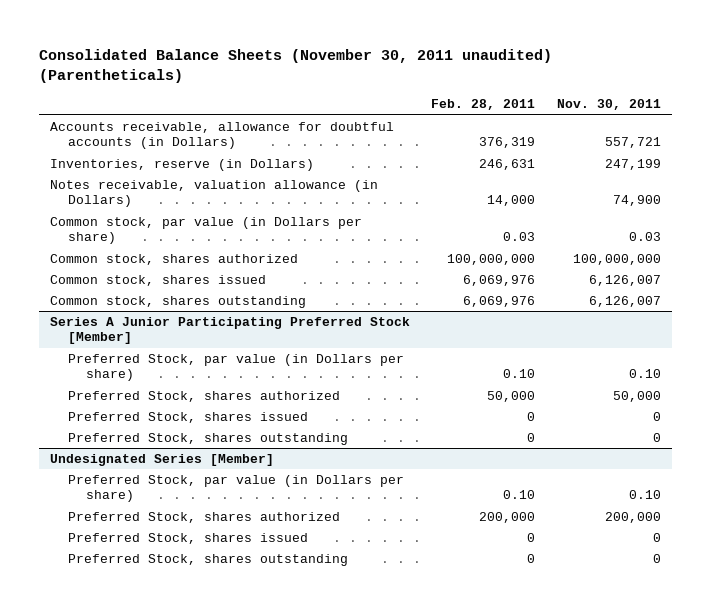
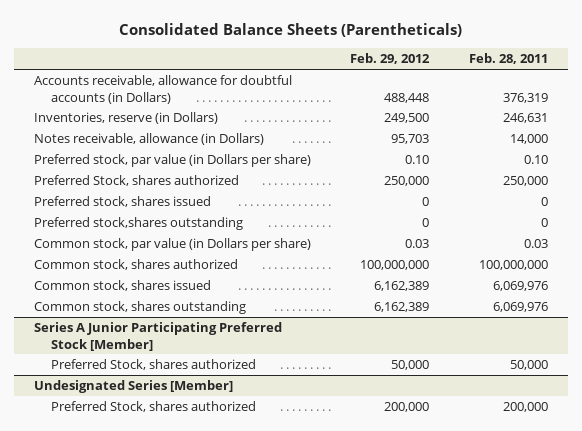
[39,48,553,84] Consolidated Balance Sheets (November 30, 2011 unaudited) (Parentheticals) -> [118,22,462,37] Consolidated Balance Sheets (Parentheticals)
[557,99,662,111] Nov. 30, 2011 -> none
none -> [350,53,431,65] Feb. 29, 2012
[49,180,378,208] Notes receivable, valuation allowance (in Dollars) -> [33,133,264,146] Notes receivable, allowance (in Dollars)
none -> [33,154,311,168] Preferred stock, par value (in Dollars per share)
none -> [33,175,239,187] Preferred Stock, shares authorized
none -> [33,196,211,208] Preferred stock, shares issued
none -> [33,217,243,231] Preferred stock,shares outstanding
[68,354,405,382] Preferred Stock, par value (in Dollars per share) -> none
[68,412,309,424] Preferred Stock, shares issued -> none
[68,433,349,446] Preferred Stock, shares outstanding -> none
[68,475,405,503] Preferred Stock, par value (in Dollars per share) -> none
[68,533,309,545] Preferred Stock, shares issued -> none
[68,554,349,567] Preferred Stock, shares outstanding -> none

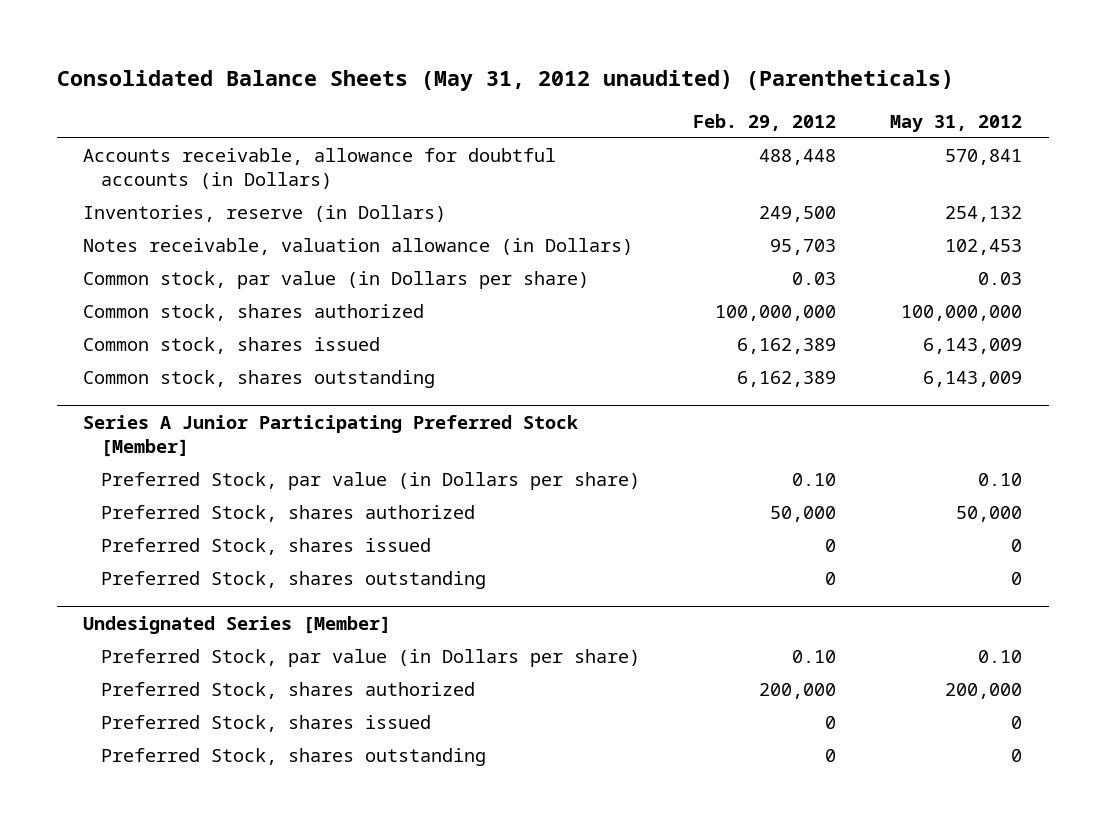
[118,22,462,37] Consolidated Balance Sheets (Parentheticals) -> [56,69,954,91] Consolidated Balance Sheets (May 31, 2012 unaudited) (Parentheticals)
[468,53,548,65] Feb. 28, 2011 -> none
none -> [889,114,1022,132] May 31, 2012
[33,154,311,168] Preferred stock, par value (in Dollars per share) -> none
[33,175,239,187] Preferred Stock, shares authorized -> none
[33,196,211,208] Preferred stock, shares issued -> none
[33,217,243,231] Preferred stock,shares outstanding -> none
[33,133,264,146] Notes receivable, allowance (in Dollars) -> [83,238,634,256] Notes receivable, valuation allowance (in Dollars)
none -> [100,472,640,491] Preferred Stock, par value (in Dollars per share)
none -> [100,538,431,556] Preferred Stock, shares issued
none -> [100,571,486,590] Preferred Stock, shares outstanding
none -> [100,649,640,668] Preferred Stock, par value (in Dollars per share)
none -> [100,715,431,733] Preferred Stock, shares issued
none -> [100,748,486,767] Preferred Stock, shares outstanding

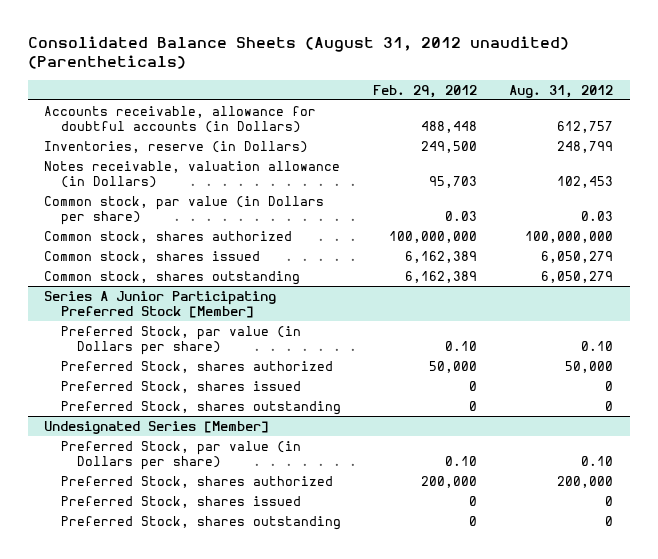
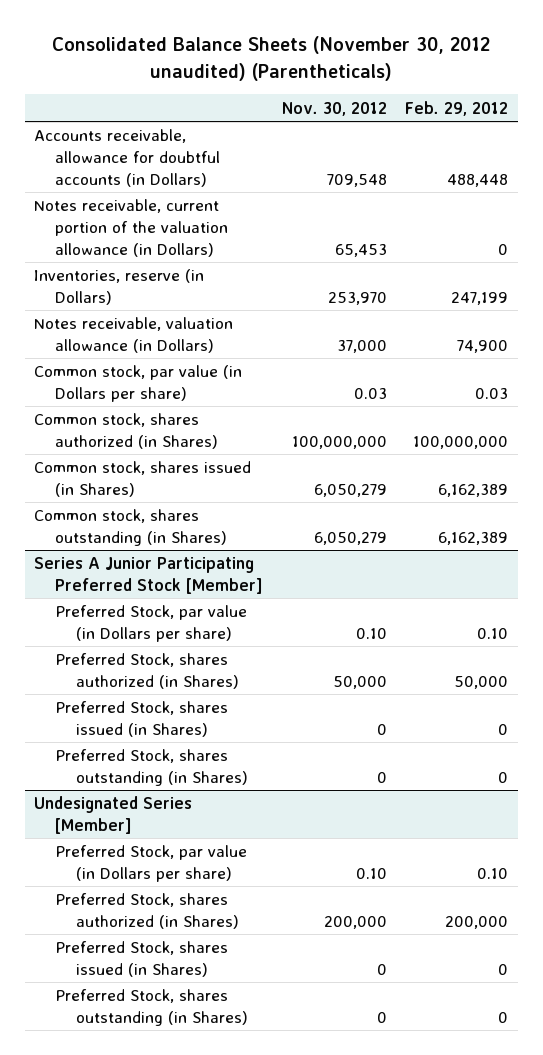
[27,35,569,70] Consolidated Balance Sheets (August 31, 2012 unaudited) (Parentheticals) -> [52,36,491,81] Consolidated Balance Sheets (November 30, 2012 unaudited) (Parentheticals)
[509,84,614,98] Aug. 31, 2012 -> none
none -> [281,101,387,116] Nov. 30, 2012
none -> [34,199,229,257] Notes receivable, current portion of the valuation allowance (in Dollars)
[420,140,477,153] 249,500 -> [451,291,509,305] 247,199
[428,175,477,188] 95,703 -> [457,339,509,353] 74,900
[44,230,293,243] Common stock, shares authorized -> [34,413,219,449] Common stock, shares authorized (in Shares)
[44,250,261,263] Common stock, shares issued -> [34,461,252,497] Common stock, shares issued (in Shares)
[44,270,301,285] Common stock, shares outstanding -> [34,509,228,546] Common stock, shares outstanding (in Shares)
[60,360,333,373] Preferred Stock, shares authorized -> [55,653,240,689] Preferred Stock, shares authorized (in Shares)
[60,380,301,393] Preferred Stock, shares issued -> [55,701,229,737] Preferred Stock, shares issued (in Shares)
[60,400,341,415] Preferred Stock, shares outstanding -> [55,749,249,786] Preferred Stock, shares outstanding (in Shares)
[60,475,333,488] Preferred Stock, shares authorized -> [55,893,240,929] Preferred Stock, shares authorized (in Shares)
[60,495,301,508] Preferred Stock, shares issued -> [55,941,229,977] Preferred Stock, shares issued (in Shares)
[60,515,341,530] Preferred Stock, shares outstanding -> [55,989,249,1026] Preferred Stock, shares outstanding (in Shares)

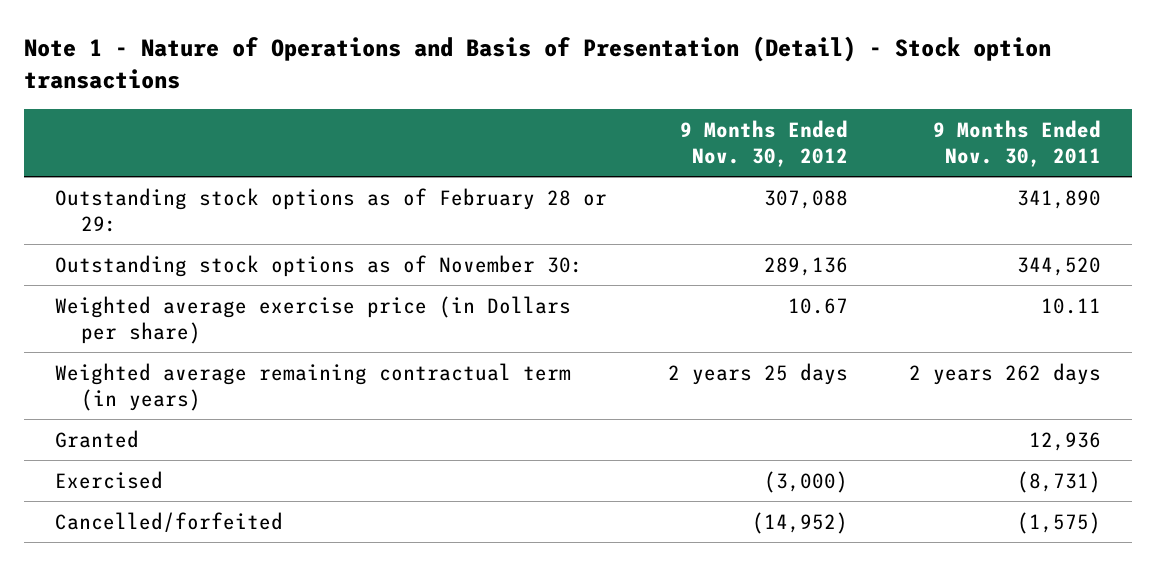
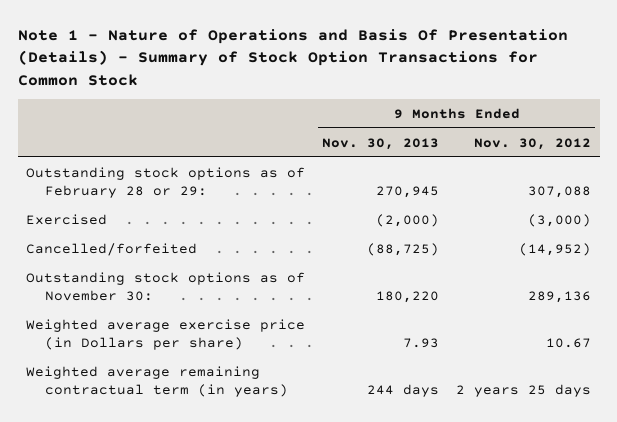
[24,36,1052,90] Note 1 - Nature of Operations and Basis of Presentation (Detail) - Stock option transactions -> [17,29,568,86] Note 1 - Nature of Operations and Basis Of Presentation (Details) - Summary of Stock Option Transactions for Common Stock
[933,119,1102,167] 9 Months Ended Nov. 30, 2011 -> none
none -> [322,137,440,150] Nov. 30, 2013
[55,470,164,489] Exercised -> [26,213,108,225] Exercised
[55,511,284,532] Cancelled/forfeited -> [26,242,198,256] Cancelled/forfeited
[55,429,140,448] Granted -> none

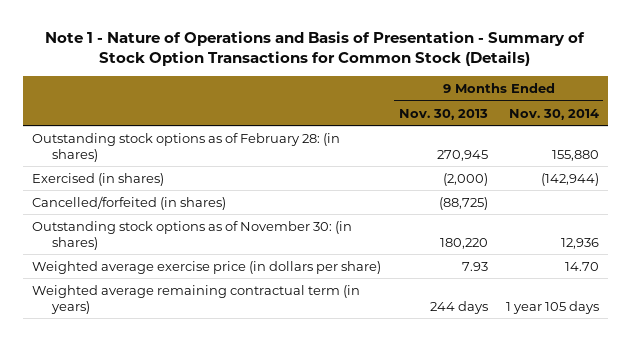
[17,29,568,86] Note 1 - Nature of Operations and Basis Of Presentation (Details) - Summary of Stock Option Transactions for Common Stock -> [45,30,586,67] Note 1 - Nature of Operations and Basis of Presentation - Summary of Stock Option Transactions for Common Stock (Details)
[474,137,592,150] Nov. 30, 2012 -> none
none -> [508,108,599,120] Nov. 30, 2014
[26,166,306,198] Outstanding stock options as of February 28 or 29: -> [31,132,340,162] Outstanding stock options as of February 28: (in shares)
[26,213,108,225] Exercised -> [31,172,164,186] Exercised (in shares)
[26,242,198,256] Cancelled/forfeited -> [31,195,226,210] Cancelled/forfeited (in shares)
[26,271,306,301] Outstanding stock options as of November 30: -> [31,220,352,250] Outstanding stock options as of November 30: (in shares)
[26,318,306,350] Weighted average exercise price (in Dollars per share) -> [31,260,381,274] Weighted average exercise price (in dollars per share)

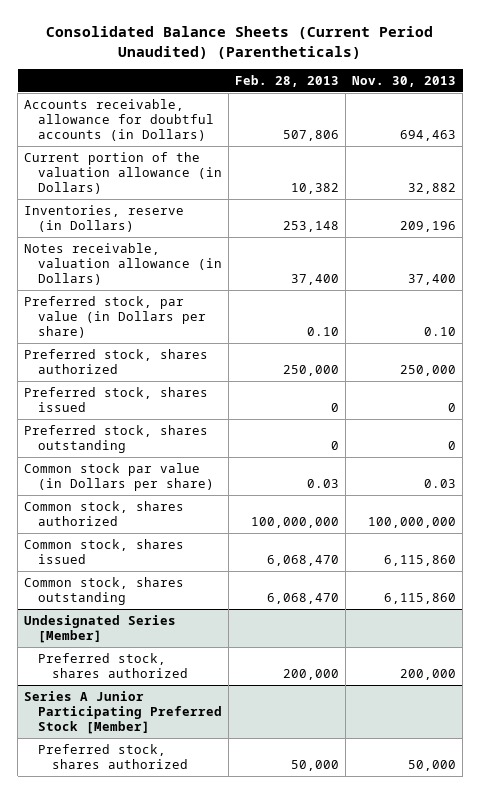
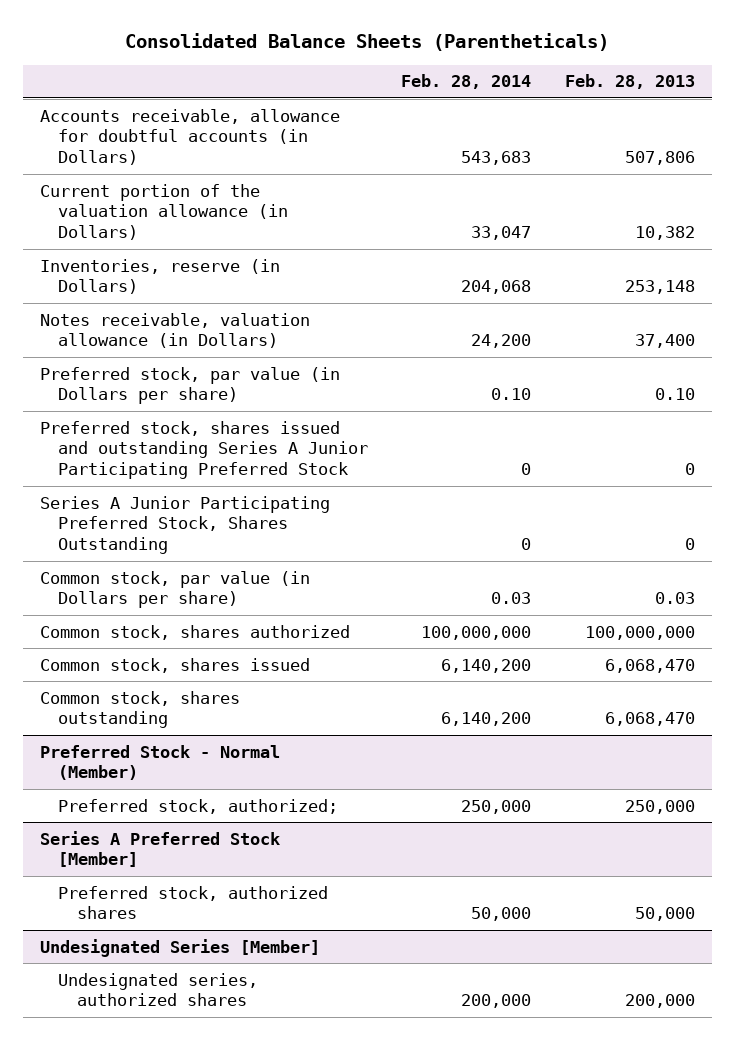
[46,26,434,59] Consolidated Balance Sheets (Current Period Unaudited) (Parentheticals) -> [125,33,610,52] Consolidated Balance Sheets (Parentheticals)
[352,76,457,88] Nov. 30, 2013 -> none
none -> [401,74,532,90] Feb. 28, 2014
[24,348,209,374] Preferred stock, shares authorized -> none
[24,386,209,412] Preferred stock, shares issued -> [39,420,369,480] Preferred stock, shares issued and outstanding Series A Junior Participating Preferred Stock
[24,424,209,453] Preferred stock, shares outstanding -> [39,495,330,555] Series A Junior Participating Preferred Stock, Shares Outstanding
[24,462,215,491] Common stock par value (in Dollars per share) -> [39,570,310,609] Common stock, par value (in Dollars per share)
none -> [39,744,280,781] Preferred Stock - Normal (Member)
none -> [58,798,339,814] Preferred stock, authorized;
none -> [39,830,280,868] Series A Preferred Stock [Member]
none -> [58,885,329,920] Preferred stock, authorized shares
[38,652,189,678] Preferred stock, shares authorized -> none
[24,690,223,735] Series A Junior Participating Preferred Stock [Member] -> none
[38,743,189,769] Preferred stock, shares authorized -> none
none -> [58,972,259,1007] Undesignated series, authorized shares

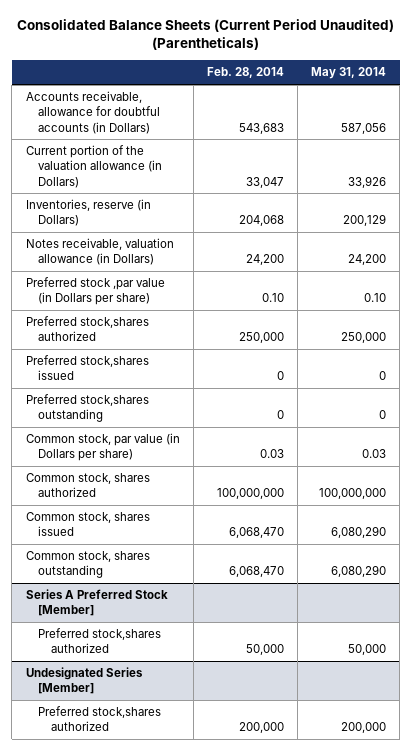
[125,33,610,52] Consolidated Balance Sheets (Parentheticals) -> [16,19,394,51] Consolidated Balance Sheets (Current Period Unaudited) (Parentheticals)
[564,74,695,90] Feb. 28, 2013 -> none
none -> [311,67,387,80] May 31, 2014
[39,366,340,405] Preferred stock, par value (in Dollars per share) -> [25,277,165,306] Preferred stock ,par value (in Dollars per share)
none -> [25,316,149,342] Preferred stock,shares authorized
[39,420,369,480] Preferred stock, shares issued and outstanding Series A Junior Participating Preferred Stock -> [25,355,149,381] Preferred stock,shares issued
[39,495,330,555] Series A Junior Participating Preferred Stock, Shares Outstanding -> [25,394,149,423] Preferred stock,shares outstanding
[39,744,280,781] Preferred Stock - Normal (Member) -> none
[58,798,339,814] Preferred stock, authorized; -> none
[441,658,532,673] 6,140,200 -> [228,527,284,539] 6,068,470
[441,712,532,727] 6,140,200 -> [228,566,284,578] 6,068,470
[58,885,329,920] Preferred stock, authorized shares -> [38,628,162,654] Preferred stock,shares authorized
[58,972,259,1007] Undesignated series, authorized shares -> none
none -> [38,706,162,732] Preferred stock,shares authorized

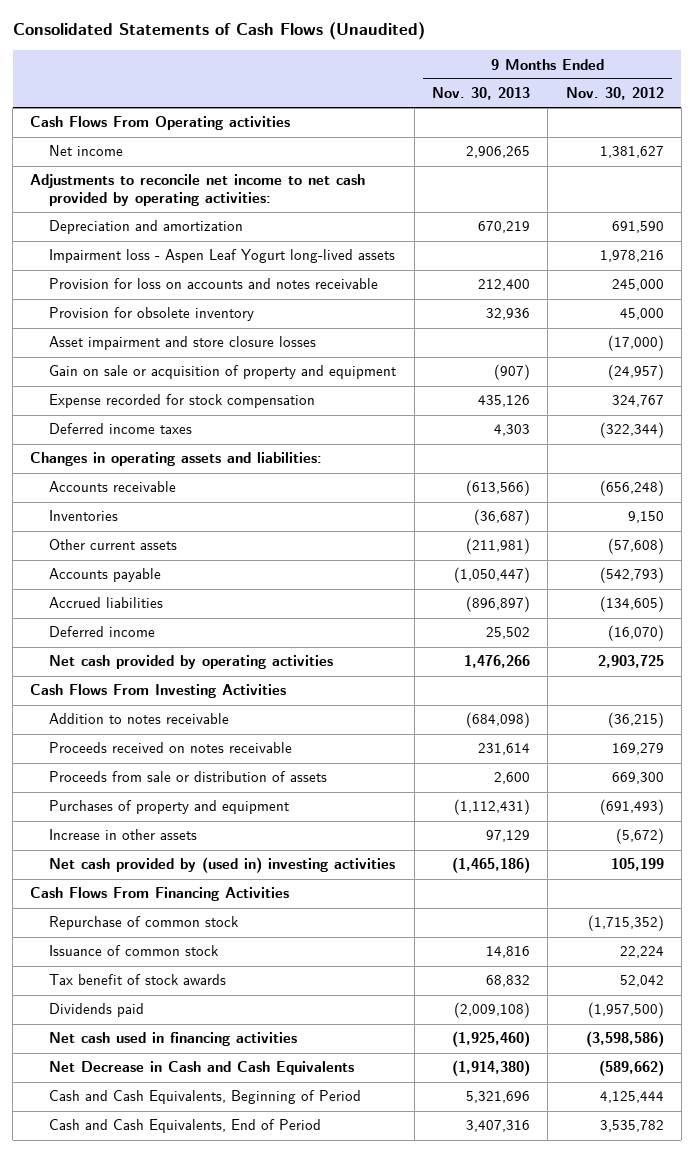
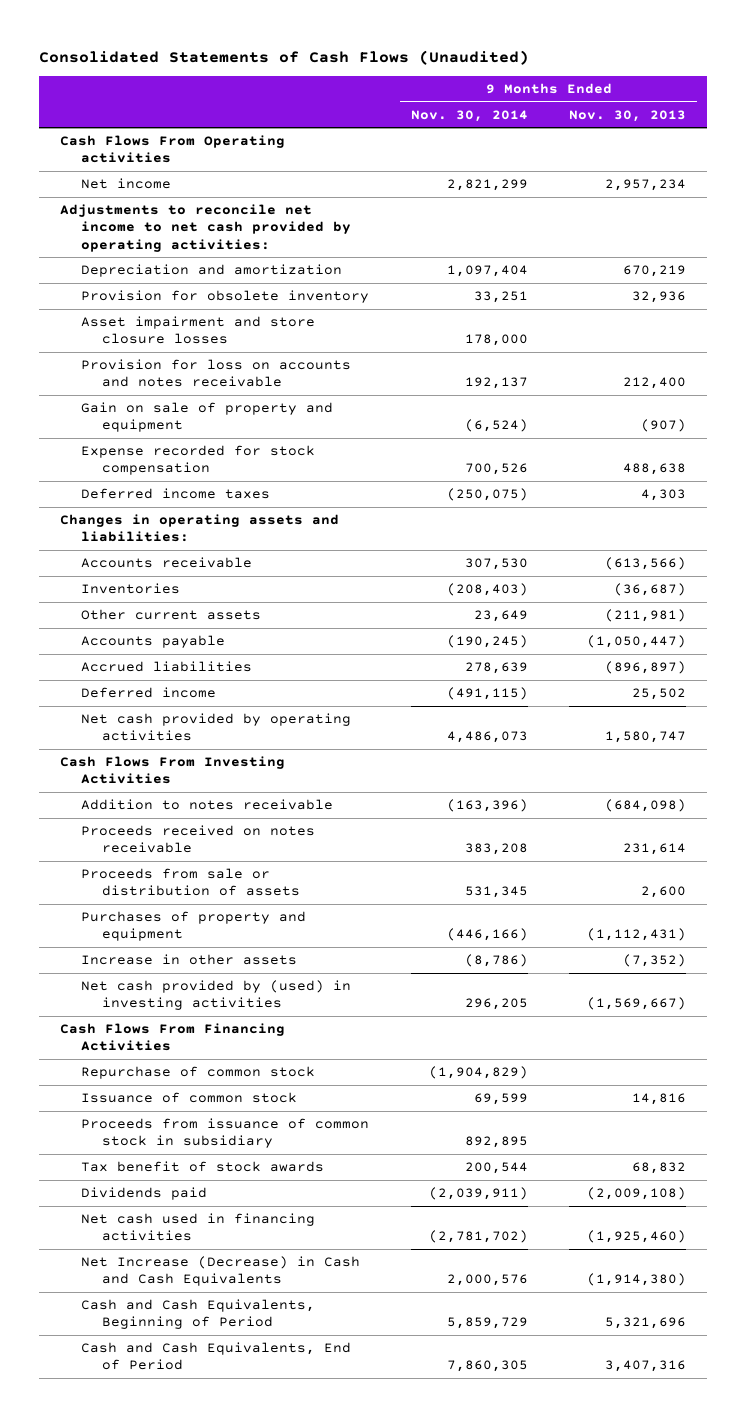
[565,87,664,101] Nov. 30, 2012 -> none
none -> [410,109,528,122] Nov. 30, 2014
[465,146,530,159] 2,906,265 -> [605,178,687,191] 2,957,234
[49,249,396,264] Impairment loss - Aspen Leaf Yogurt long-lived assets -> none
[49,278,379,290] Provision for loss on accounts and notes receivable -> [81,358,352,388] Provision for loss on accounts and notes receivable
[49,365,397,380] Gain on sale or acquisition of property and equipment -> [81,401,334,433] Gain on sale of property and equipment
[477,395,530,408] 435,126 -> [623,463,687,476] 488,638
[463,655,530,669] 1,476,266 -> [605,731,687,744] 1,580,747
[485,830,530,843] 97,129 -> [623,953,687,967] (7,352)
[49,857,396,874] Net cash provided by (used in) investing activities -> [81,979,352,1011] Net cash provided by (used) in investing activities
[451,857,530,874] (1,465,186) -> [587,997,687,1011] (1,569,667)
none -> [81,1117,370,1149] Proceeds from issuance of common stock in subsidiary
[49,1061,355,1076] Net Decrease in Cash and Cash Equivalents -> [81,1255,361,1287] Net Increase (Decrease) in Cash and Cash Equivalents

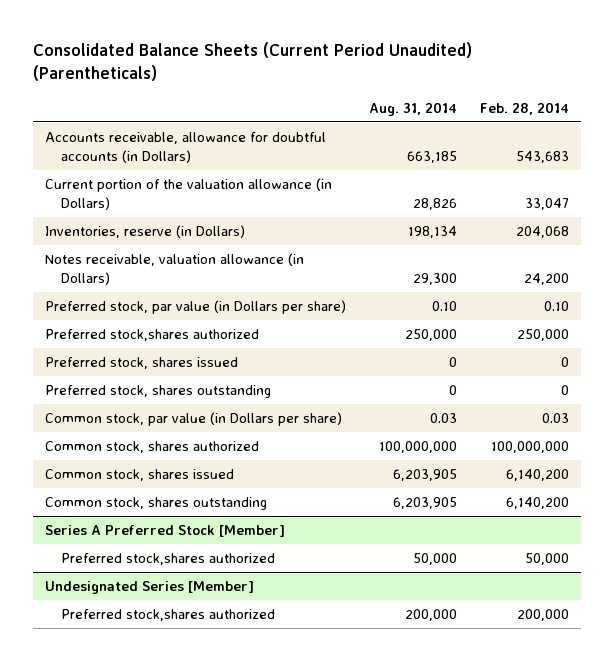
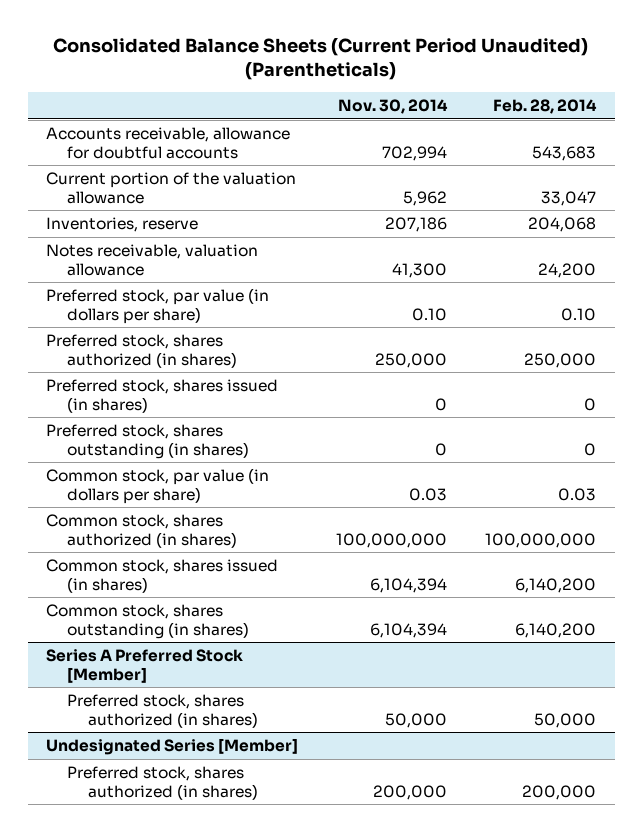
[369,101,458,116] Aug. 31, 2014 -> none
none -> [338,98,449,114] Nov. 30, 2014
[44,132,326,164] Accounts receivable, allowance for doubtful accounts (in Dollars) -> [46,127,291,159] Accounts receivable, allowance for doubtful accounts
[44,178,332,211] Current portion of the valuation allowance (in Dollars) -> [46,172,297,204] Current portion of the valuation allowance
[44,225,245,239] Inventories, reserve (in Dollars) -> [46,217,199,233] Inventories, reserve
[44,253,304,286] Notes receivable, valuation allowance (in Dollars) -> [46,244,259,276] Notes receivable, valuation allowance
[44,300,346,315] Preferred stock, par value (in Dollars per share) -> [46,288,270,324] Preferred stock, par value (in dollars per share)
[44,329,259,342] Preferred stock,shares authorized -> [46,334,238,368] Preferred stock, shares authorized (in shares)
[44,357,238,370] Preferred stock, shares issued -> [46,379,279,413] Preferred stock, shares issued (in shares)
[44,385,271,399] Preferred stock, shares outstanding -> [46,424,250,459] Preferred stock, shares outstanding (in shares)
[44,412,342,427] Common stock, par value (in Dollars per share) -> [46,468,270,504] Common stock, par value (in dollars per share)
[44,441,259,454] Common stock, shares authorized -> [46,514,238,548] Common stock, shares authorized (in shares)
[44,469,234,482] Common stock, shares issued -> [46,559,279,593] Common stock, shares issued (in shares)
[44,497,267,511] Common stock, shares outstanding -> [46,604,250,639] Common stock, shares outstanding (in shares)
[61,553,276,566] Preferred stock,shares authorized -> [67,694,259,728] Preferred stock, shares authorized (in shares)
[61,609,276,622] Preferred stock,shares authorized -> [67,766,259,800] Preferred stock, shares authorized (in shares)

